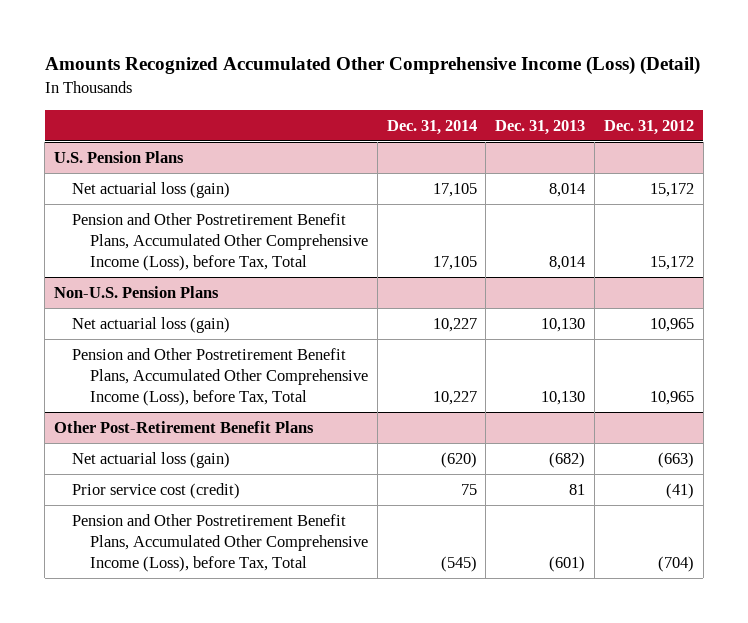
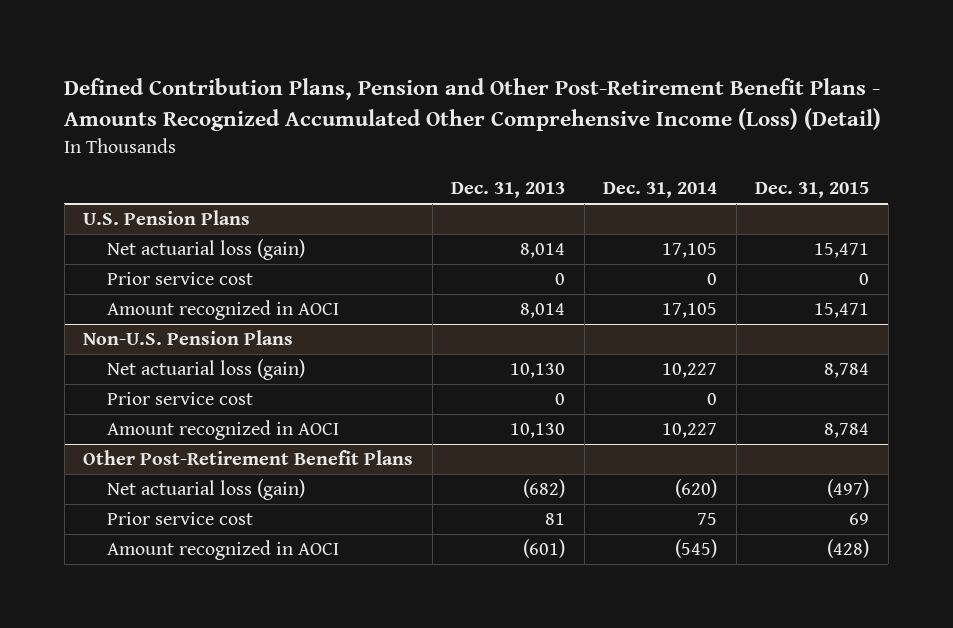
[44,56,700,76] Amounts Recognized Accumulated Other Comprehensive Income (Loss) (Detail) -> [64,78,882,132] Defined Contribution Plans, Pension and Other Post-Retirement Benefit Plans - Amounts Recognized Accumulated Other Comprehensive Income (Loss) (Detail)
[603,119,694,135] Dec. 31, 2012 -> none
none -> [755,182,870,199] Dec. 31, 2015
none -> [107,272,254,286] Prior service cost
[71,212,368,272] Pension and Other Postretirement Benefit Plans, Accumulated Other Comprehensive Income (Loss), before Tax, Total -> [107,300,340,321] Amount recognized in AOCI
none -> [107,392,254,406] Prior service cost
[71,347,368,407] Pension and Other Postretirement Benefit Plans, Accumulated Other Comprehensive Income (Loss), before Tax, Total -> [107,420,340,441] Amount recognized in AOCI
[71,482,240,499] Prior service cost (credit) -> [107,512,254,526] Prior service cost
[71,513,368,573] Pension and Other Postretirement Benefit Plans, Accumulated Other Comprehensive Income (Loss), before Tax, Total -> [107,540,340,561] Amount recognized in AOCI

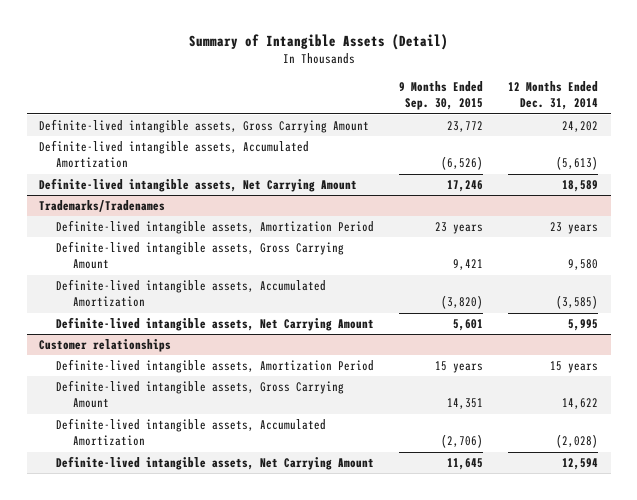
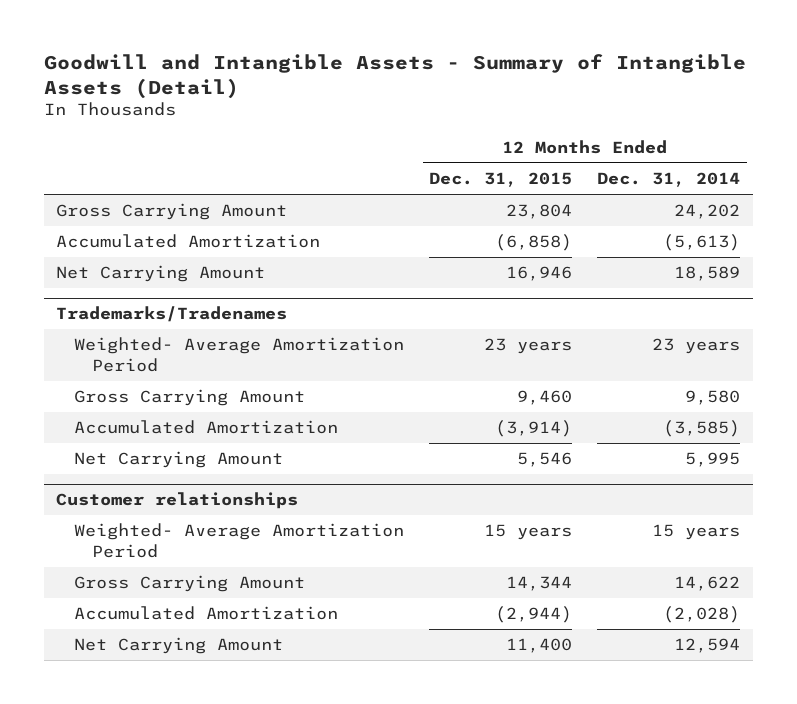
[188,34,448,51] Summary of Intangible Assets (Detail) -> [43,53,746,99] Goodwill and Intangible Assets - Summary of Intangible Assets (Detail)
[399,80,484,111] 9 Months Ended Sep. 30, 2015 -> none
none -> [429,172,573,188] Dec. 31, 2015
[39,119,370,134] Definite-lived intangible assets, Gross Carrying Amount -> [56,203,288,221] Gross Carrying Amount
[39,140,310,169] Definite-lived intangible assets, Accumulated Amortization -> [56,234,321,249] Accumulated Amortization
[39,178,358,193] Definite-lived intangible assets, Net Carrying Amount -> [56,265,266,283] Net Carrying Amount
[56,220,375,235] Definite-lived intangible assets, Amortization Period -> [74,337,405,372] Weighted- Average Amortization Period
[56,241,345,270] Definite-lived intangible assets, Gross Carrying Amount -> [74,389,306,407] Gross Carrying Amount
[56,279,327,308] Definite-lived intangible assets, Accumulated Amortization -> [74,420,339,435] Accumulated Amortization
[56,317,375,332] Definite-lived intangible assets, Net Carrying Amount -> [74,451,284,469] Net Carrying Amount
[56,359,375,374] Definite-lived intangible assets, Amortization Period -> [74,523,405,558] Weighted- Average Amortization Period
[56,380,345,409] Definite-lived intangible assets, Gross Carrying Amount -> [74,575,306,593] Gross Carrying Amount
[56,418,327,447] Definite-lived intangible assets, Accumulated Amortization -> [74,606,339,621] Accumulated Amortization
[56,456,375,471] Definite-lived intangible assets, Net Carrying Amount -> [74,637,284,655] Net Carrying Amount

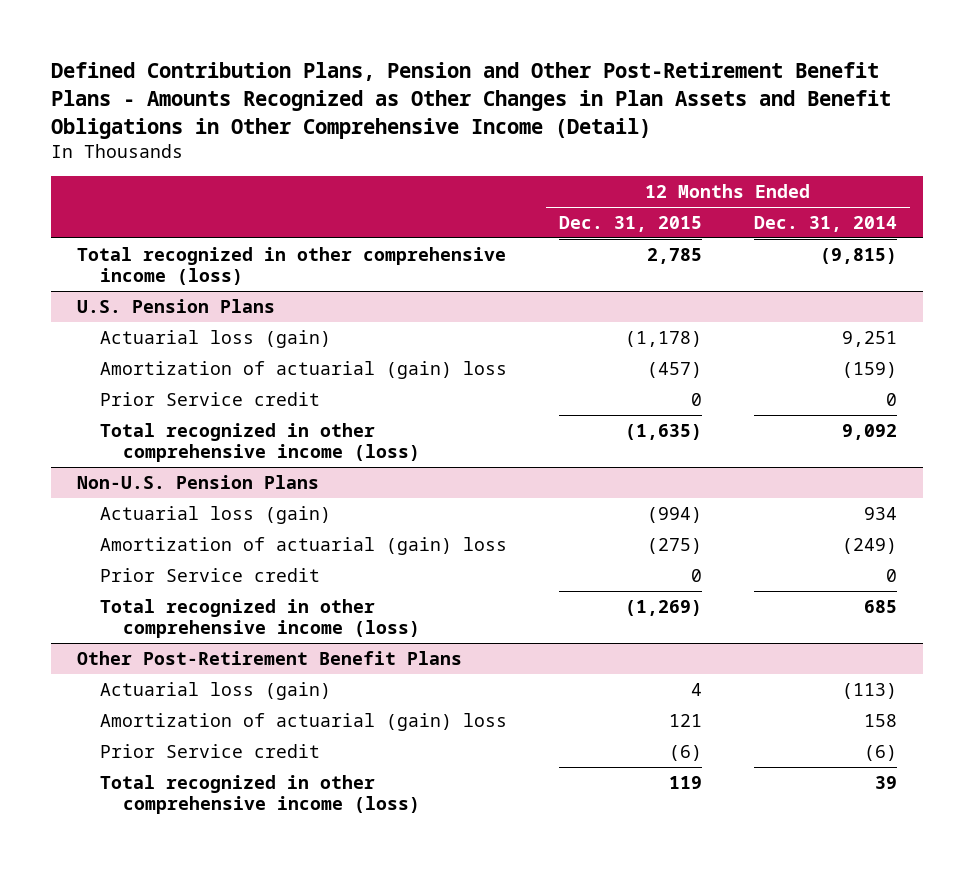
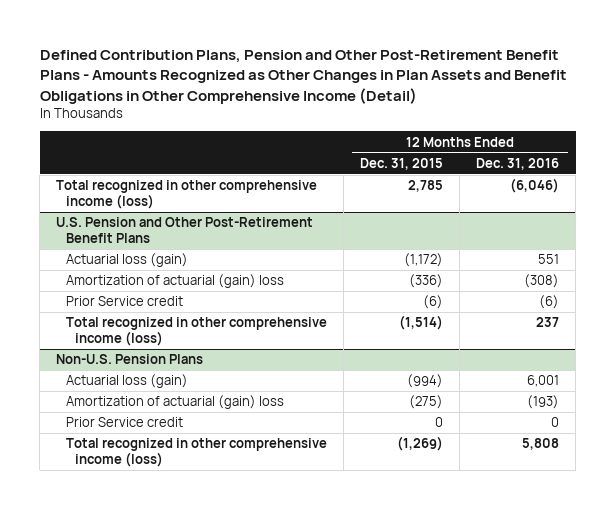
[753,216,897,233] Dec. 31, 2014 -> none
none -> [476,157,560,170] Dec. 31, 2016
[76,298,275,313] U.S. Pension Plans -> [56,217,314,244] U.S. Pension and Other Post-Retirement Benefit Plans
[624,330,702,347] (1,178) -> [404,253,444,268] (1,172)
[646,361,702,378] (457) -> [409,274,444,289] (336)
[690,392,702,406] 0 -> [423,295,444,310] (6)
[624,423,702,440] (1,635) -> [399,315,444,331] (1,514)
[76,650,462,665] Other Post-Retirement Benefit Plans -> none
[99,681,331,700] Actuarial loss (gain) -> none
[99,712,507,731] Amortization of actuarial (gain) loss -> none
[99,743,320,758] Prior Service credit -> none
[99,774,420,815] Total recognized in other comprehensive income (loss) -> none

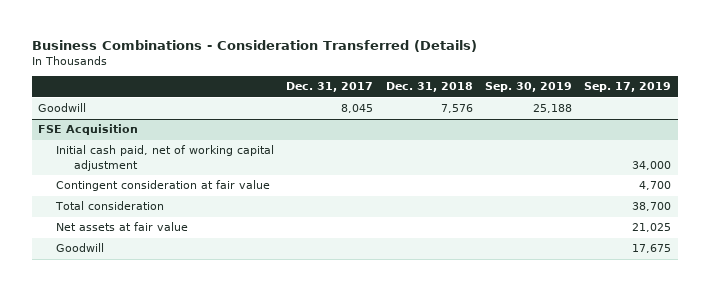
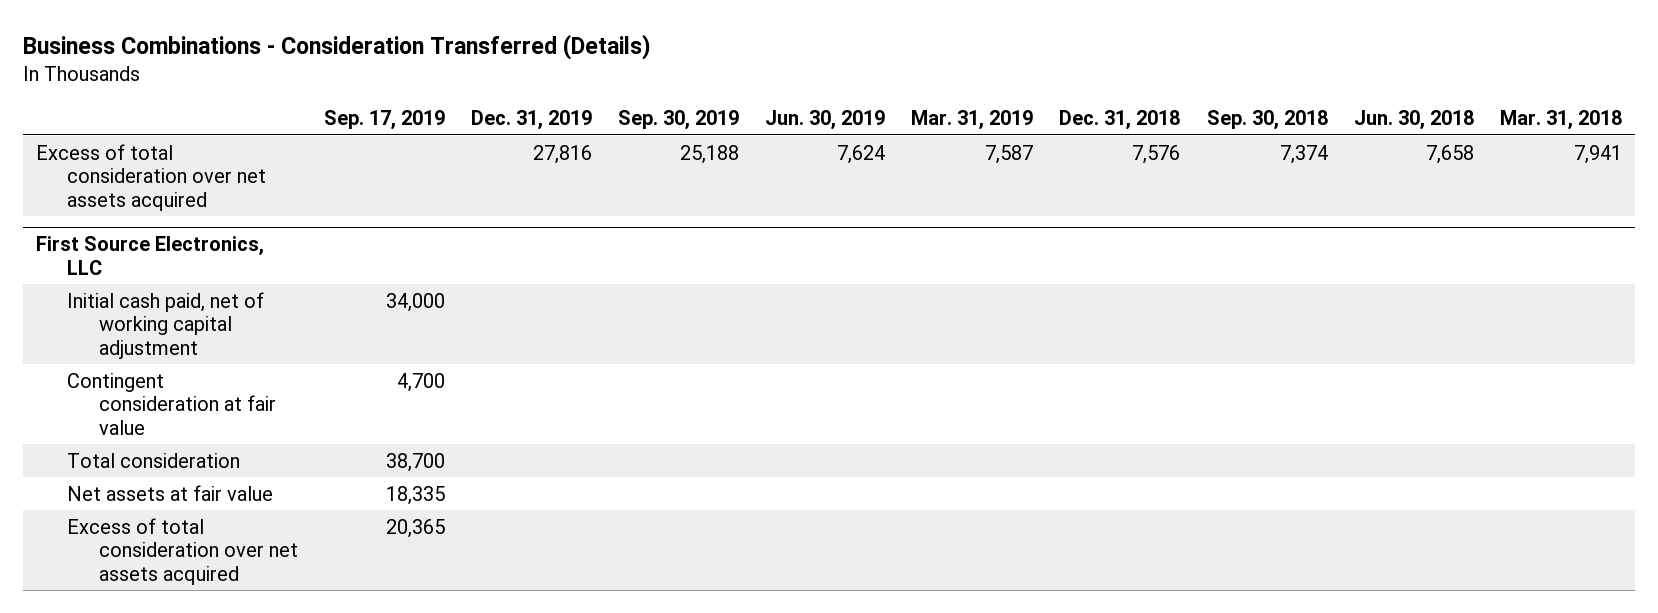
[286,82,374,93] Dec. 31, 2017 -> none
none -> [470,110,592,131] Dec. 31, 2019
none -> [765,110,886,131] Jun. 30, 2019
none -> [911,110,1034,131] Mar. 31, 2019
none -> [1206,110,1328,131] Sep. 30, 2018
none -> [1353,110,1474,131] Jun. 30, 2018
none -> [1499,110,1622,131] Mar. 31, 2018
[38,103,87,113] Goodwill -> [36,143,267,211] Excess of total consideration over net assets acquired
[38,124,139,136] FSE Acquisition -> [36,236,265,275] First Source Electronics, LLC
[56,243,105,253] Goodwill -> none
[632,223,672,233] 21,025 -> [385,485,445,505] 18,335
none -> [67,517,298,585] Excess of total consideration over net assets acquired

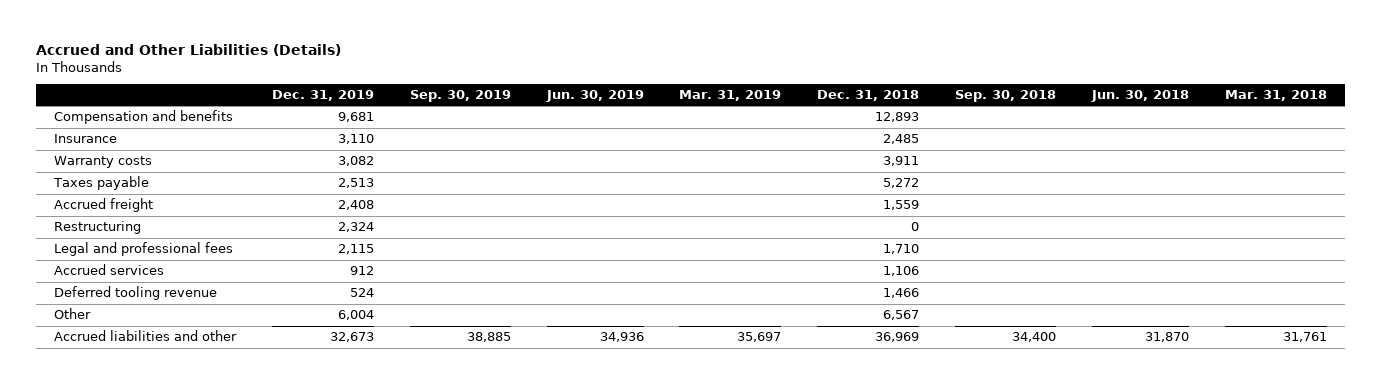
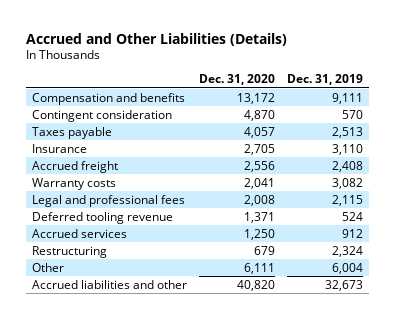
[409,90,511,103] Sep. 30, 2019 -> none
[545,90,644,103] Jun. 30, 2019 -> none
[679,90,782,102] Mar. 31, 2019 -> none
[817,90,920,102] Dec. 31, 2018 -> none
[955,90,1057,103] Sep. 30, 2018 -> none
[1091,90,1190,103] Jun. 30, 2018 -> none
[1224,90,1327,102] Mar. 31, 2018 -> none
none -> [199,74,276,86] Dec. 31, 2020
[337,112,374,123] 9,681 -> [332,92,364,104] 9,111
none -> [31,109,172,122] Contingent consideration
[53,134,117,144] Insurance -> [31,143,87,153] Insurance
[53,156,152,169] Warranty costs -> [31,177,116,190] Warranty costs
[53,264,164,276] Accrued services -> [31,228,127,238] Accrued services
[53,221,141,235] Restructuring -> [31,245,107,258] Restructuring

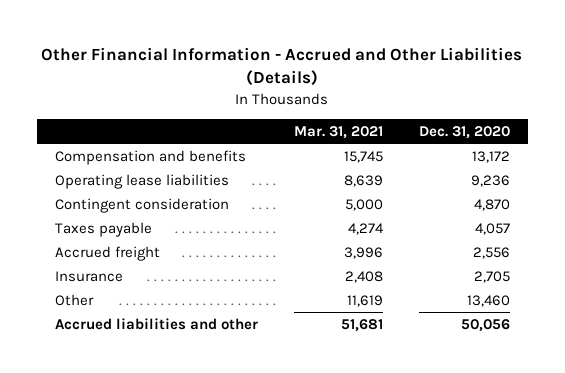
[25,32,287,46] Accrued and Other Liabilities (Details) -> [41,47,523,87] Other Financial Information - Accrued and Other Liabilities (Details)
[287,74,364,86] Dec. 31, 2019 -> none
none -> [293,125,383,139] Mar. 31, 2021
none -> [54,173,229,189] Operating lease liabilities
[31,177,116,190] Warranty costs -> none
[31,194,185,207] Legal and professional fees -> none
[31,211,173,224] Deferred tooling revenue -> none
[31,228,127,238] Accrued services -> none
[31,245,107,258] Restructuring -> none
[31,143,87,153] Insurance -> [54,270,123,282] Insurance
[244,262,276,274] 6,111 -> [466,294,510,307] 13,460
[237,279,276,291] 40,820 -> [460,318,510,332] 50,056

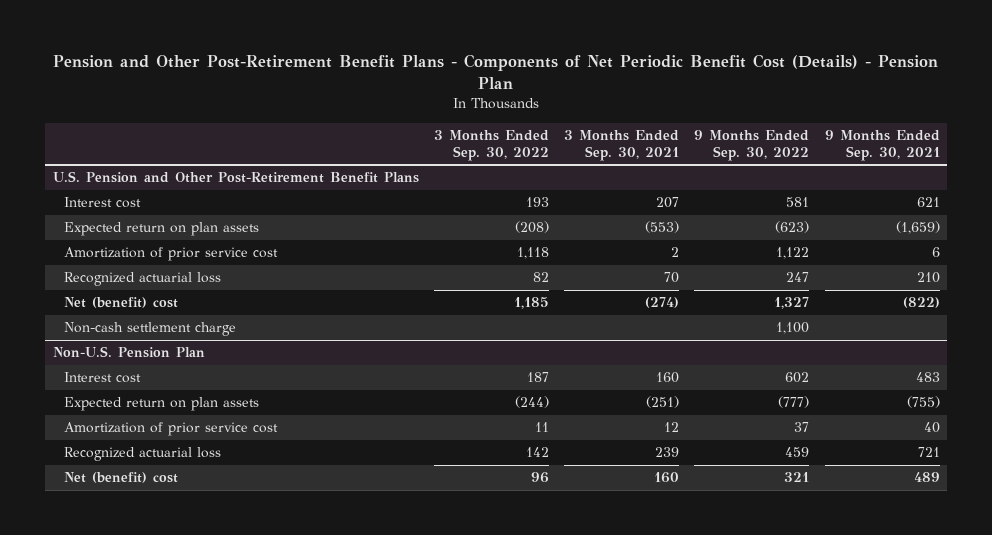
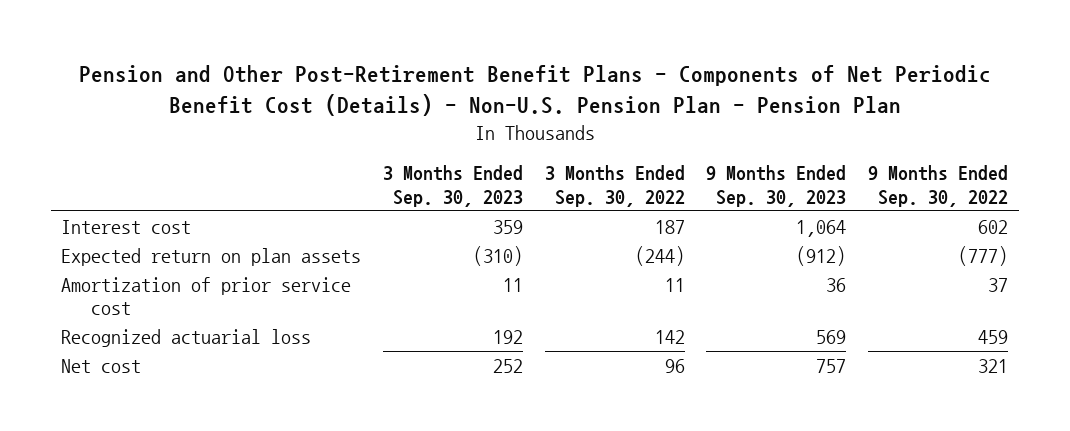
[53,54,939,90] Pension and Other Post-Retirement Benefit Plans - Components of Net Periodic Benefit Cost (Details) - Pension Plan -> [78,65,991,117] Pension and Other Post-Retirement Benefit Plans - Components of Net Periodic Benefit Cost (Details) - Non-U.S. Pension Plan - Pension Plan
[564,129,680,161] 3 Months Ended Sep. 30, 2021 -> none
[824,129,940,161] 9 Months Ended Sep. 30, 2021 -> none
none -> [383,165,524,207] 3 Months Ended Sep. 30, 2023
none -> [706,165,847,207] 9 Months Ended Sep. 30, 2023
[52,171,419,184] U.S. Pension and Other Post-Retirement Benefit Plans -> none
[63,197,141,209] Interest cost -> none
[63,222,259,237] Expected return on plan assets -> none
[63,247,278,262] Amortization of prior service cost -> none
[63,272,221,287] Recognized actuarial loss -> none
[63,297,178,309] Net (benefit) cost -> none
[63,322,236,337] Non-cash settlement charge -> none
[52,346,205,359] Non-U.S. Pension Plan -> none
[63,472,178,484] Net (benefit) cost -> [61,358,142,373] Net cost

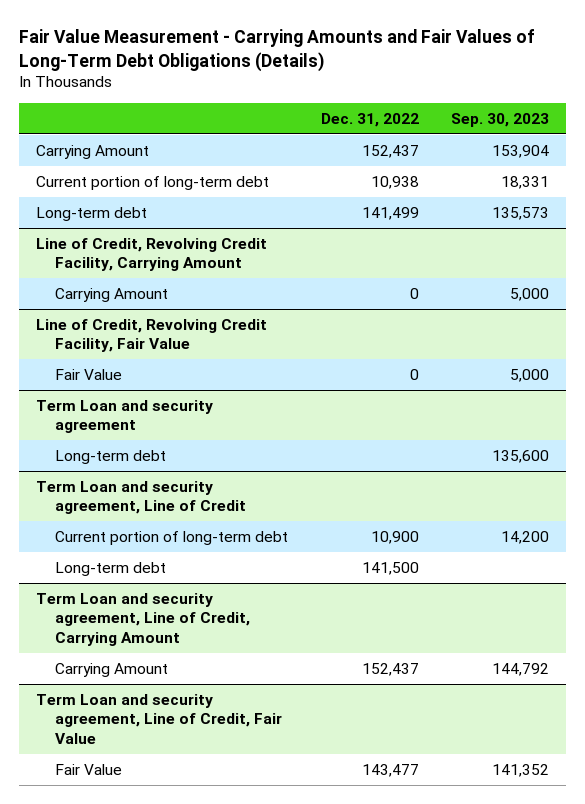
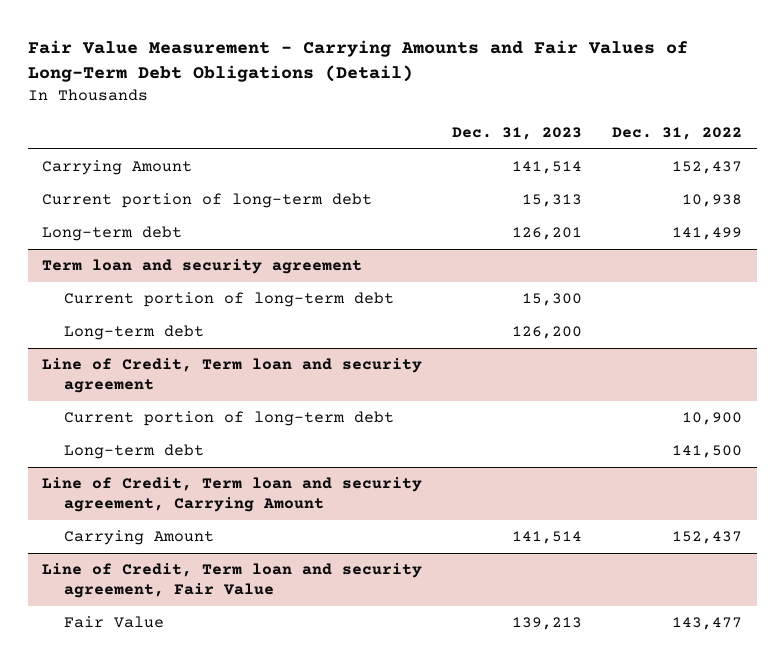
[19,28,535,72] Fair Value Measurement - Carrying Amounts and Fair Values of Long-Term Debt Obligations (Details) -> [27,39,688,83] Fair Value Measurement - Carrying Amounts and Fair Values of Long-Term Debt Obligations (Detail)
[451,112,550,127] Sep. 30, 2023 -> none
none -> [452,127,583,141] Dec. 31, 2023
[35,237,267,272] Line of Credit, Revolving Credit Facility, Carrying Amount -> none
[54,287,168,302] Carrying Amount -> none
[35,318,267,353] Line of Credit, Revolving Credit Facility, Fair Value -> none
[54,368,122,380] Fair Value -> none
[35,399,213,434] Term Loan and security agreement -> [42,259,363,275] Term loan and security agreement
none -> [63,292,394,308] Current portion of long-term debt
[35,480,246,515] Term Loan and security agreement, Line of Credit -> [42,358,423,394] Line of Credit, Term loan and security agreement
[35,592,250,646] Term Loan and security agreement, Line of Credit, Carrying Amount -> [42,477,423,513] Line of Credit, Term loan and security agreement, Carrying Amount
[35,693,282,744] Term Loan and security agreement, Line of Credit, Fair Value -> [42,563,423,599] Line of Credit, Term loan and security agreement, Fair Value

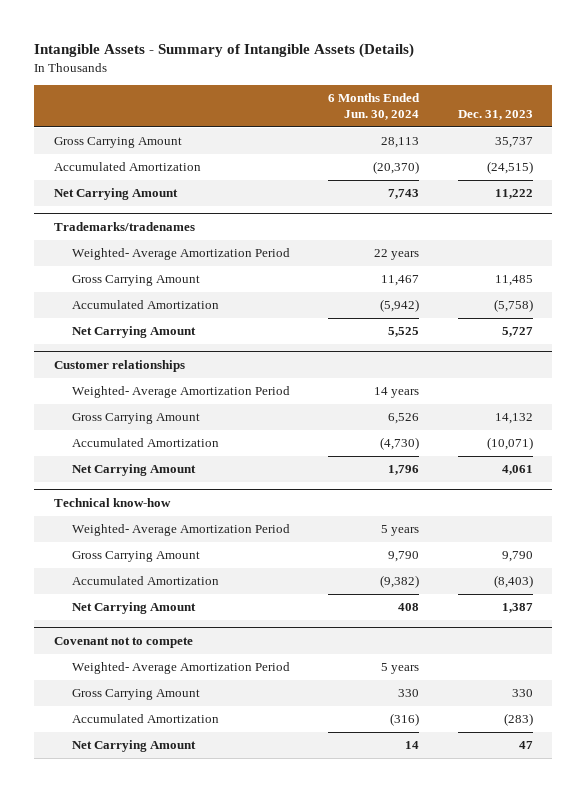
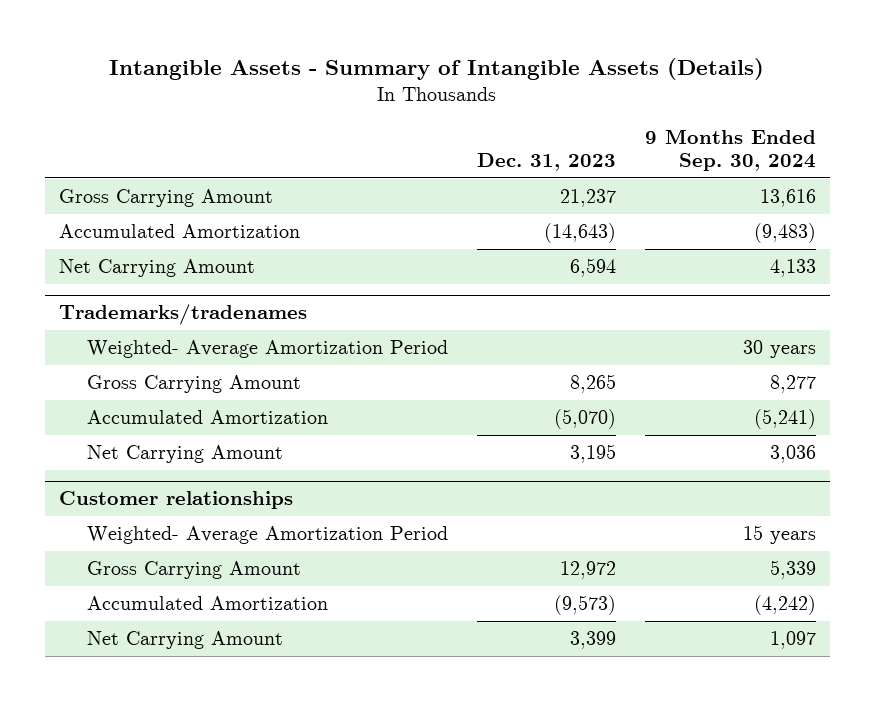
[328,92,421,120] 6 Months Ended Jun. 30, 2024 -> none
none -> [644,129,816,171] 9 Months Ended Sep. 30, 2024
[494,137,533,149] 35,737 -> [559,189,616,208] 21,237
[486,161,533,175] (24,515) -> [543,223,616,244] (14,643)
[494,189,533,200] 11,222 -> [569,258,616,278] 6,594
[494,275,533,287] 11,485 -> [569,374,616,394] 8,265
[493,299,533,313] (5,758) -> [553,409,616,430] (5,070)
[501,327,533,338] 5,727 -> [569,444,616,464] 3,195
[53,498,171,508] Technical know-how -> none
[71,524,290,537] Weighted- Average Amortization Period -> none
[71,551,200,563] Gross Carrying Amount -> none
[71,576,219,586] Accumulated Amortization -> none
[71,602,196,615] Net Carrying Amount -> none
[53,637,193,649] Covenant not to compete -> none
[71,662,290,675] Weighted- Average Amortization Period -> none
[71,689,200,701] Gross Carrying Amount -> none
[71,714,219,724] Accumulated Amortization -> none
[71,740,196,753] Net Carrying Amount -> none
[494,413,533,425] 14,132 -> [559,561,616,580] 12,972
[486,437,533,451] (10,071) -> [553,595,616,616] (9,573)
[501,465,533,476] 4,061 -> [569,631,616,650] 3,399

